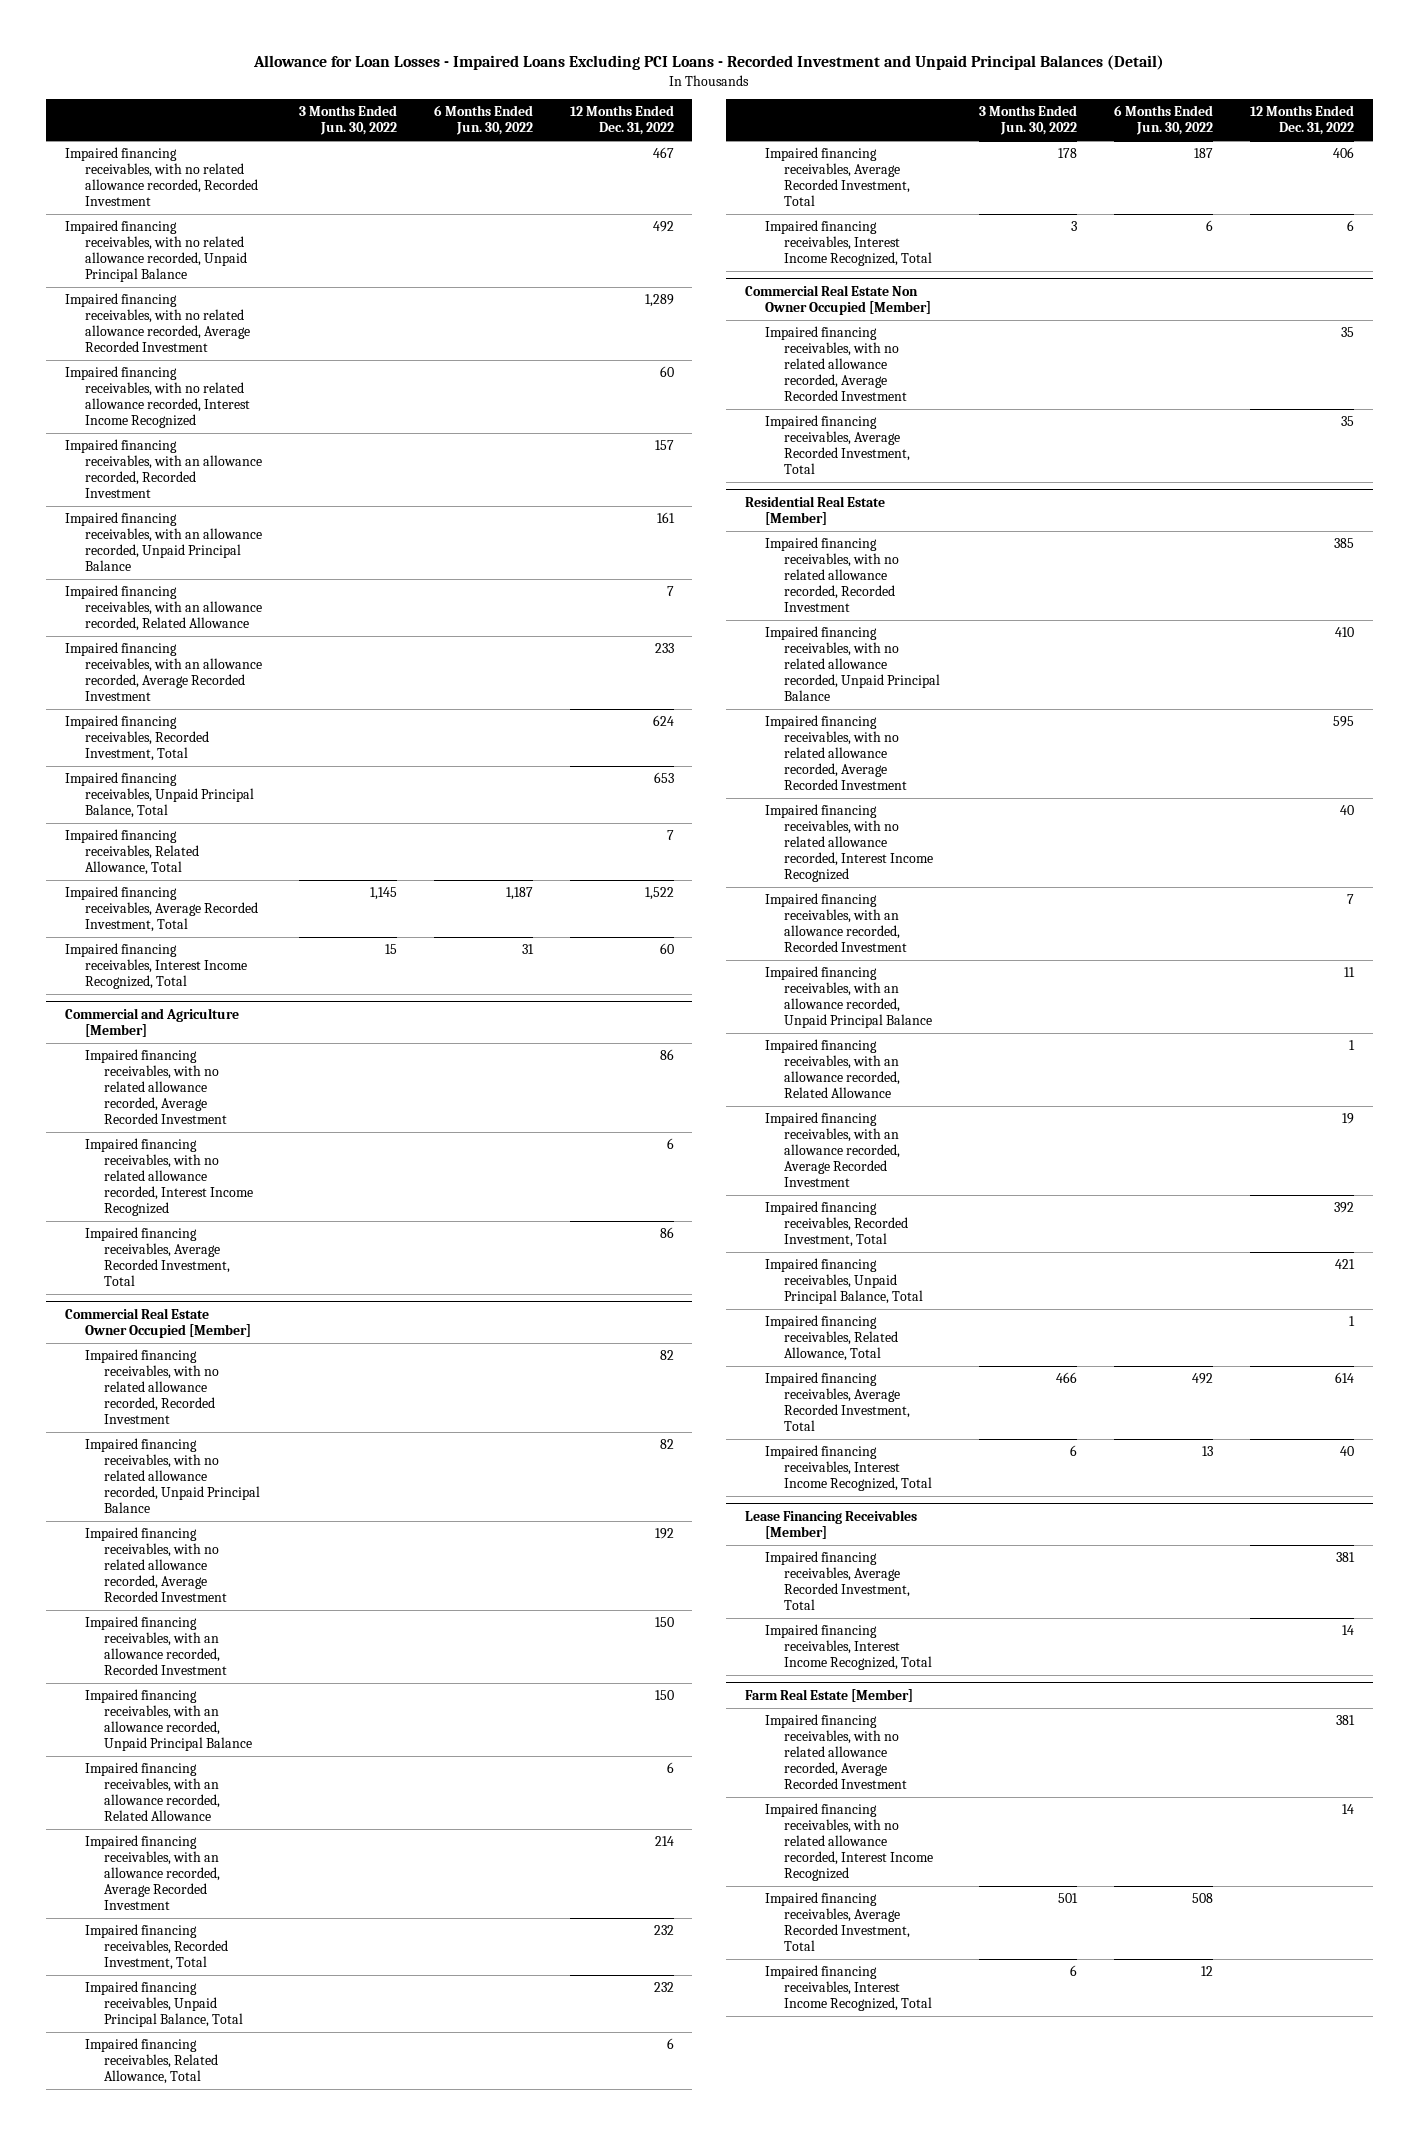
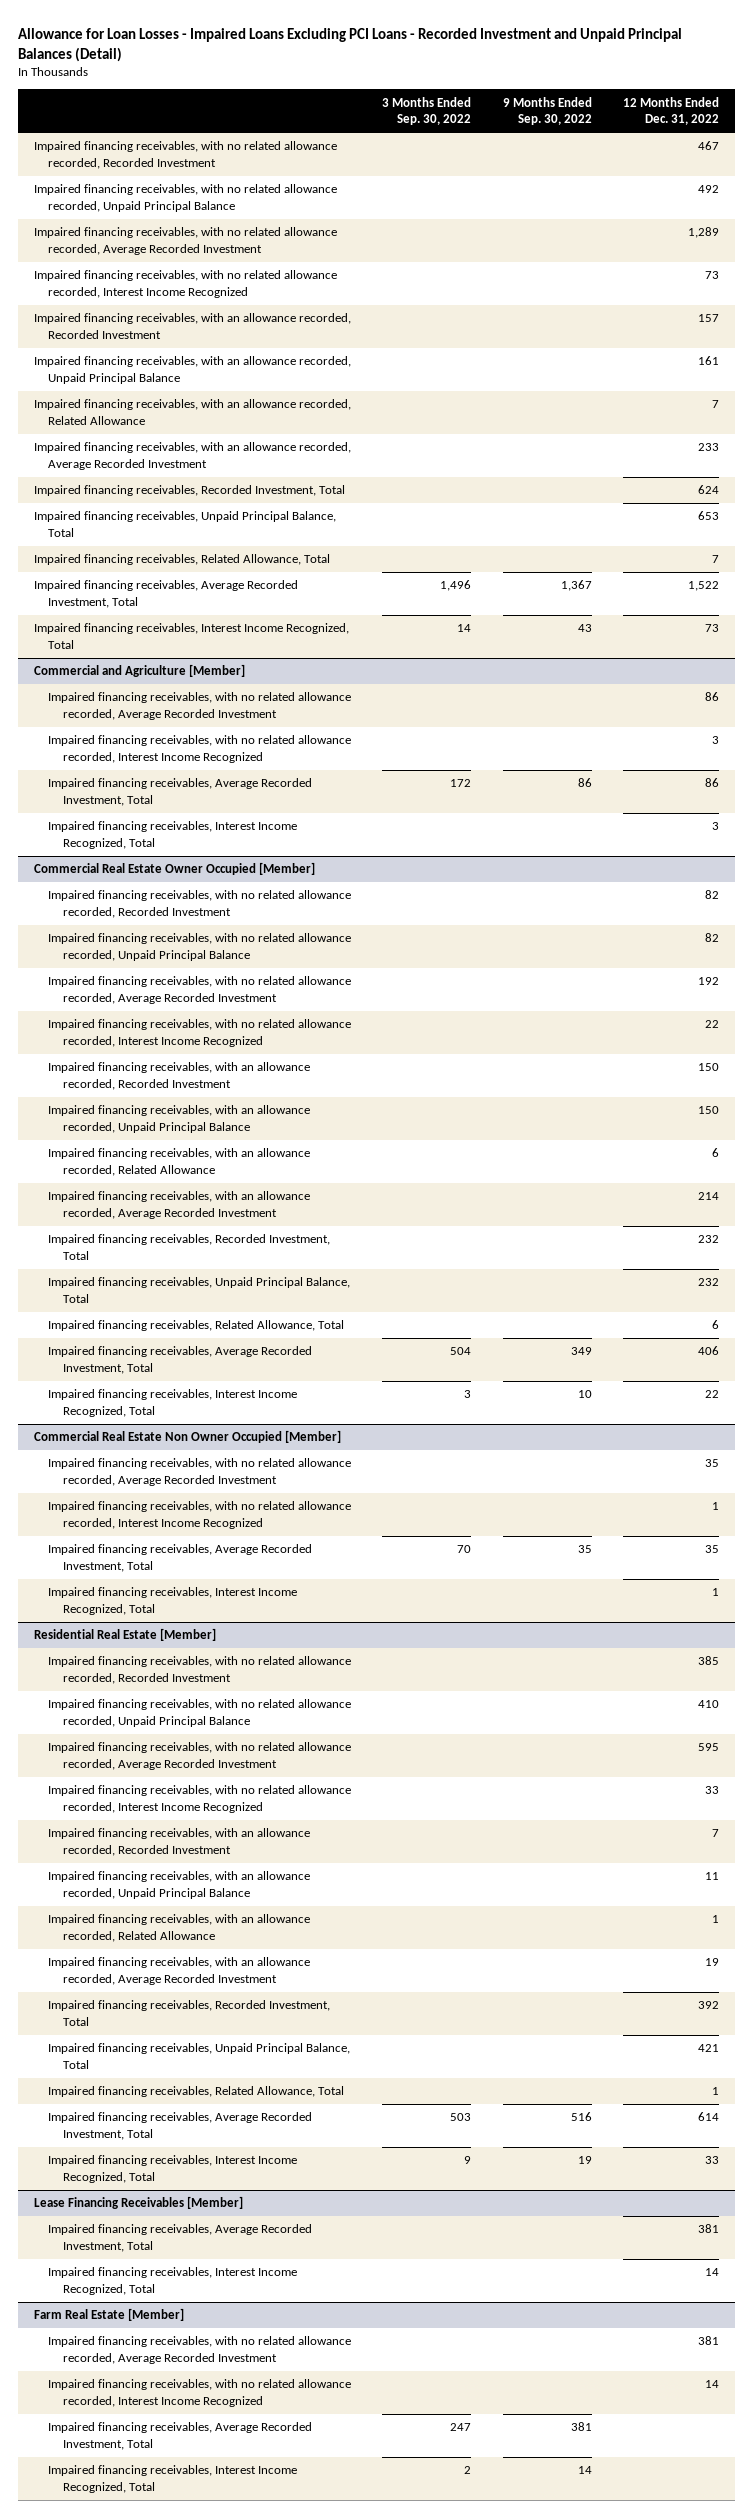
[298,105,397,136] 3 Months Ended Jun. 30, 2022 -> none
[433,105,533,136] 6 Months Ended Jun. 30, 2022 -> none
none -> [382,96,472,126] 3 Months Ended Sep. 30, 2022
none -> [502,96,592,126] 9 Months Ended Sep. 30, 2022
[659,366,674,378] 60 -> [705,271,720,280] 73
[659,943,674,955] 60 -> [705,624,720,633] 73
[666,1138,674,1150] 6 -> [712,736,720,745] 3
none -> [48,821,298,849] Impaired financing receivables, Interest Income Recognized, Total
none -> [48,1019,352,1047] Impaired financing receivables, with no related allowance recorded, Interest Income Recognized
[1346,220,1354,232] 6 -> [705,1390,720,1399] 22
none -> [48,1501,352,1529] Impaired financing receivables, with no related allowance recorded, Interest Income Recognized
none -> [48,1587,298,1615] Impaired financing receivables, Interest Income Recognized, Total
[1339,805,1354,816] 40 -> [705,1786,720,1795] 33
[1339,1446,1354,1457] 40 -> [705,2156,720,2165] 33

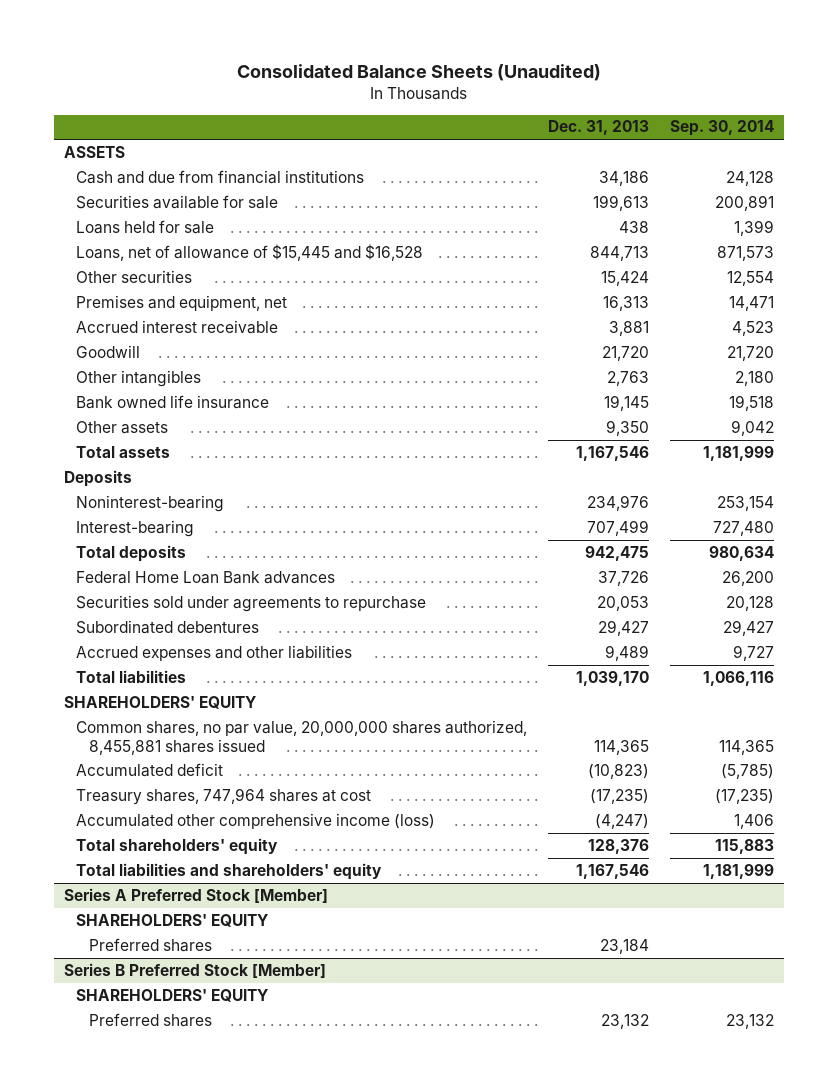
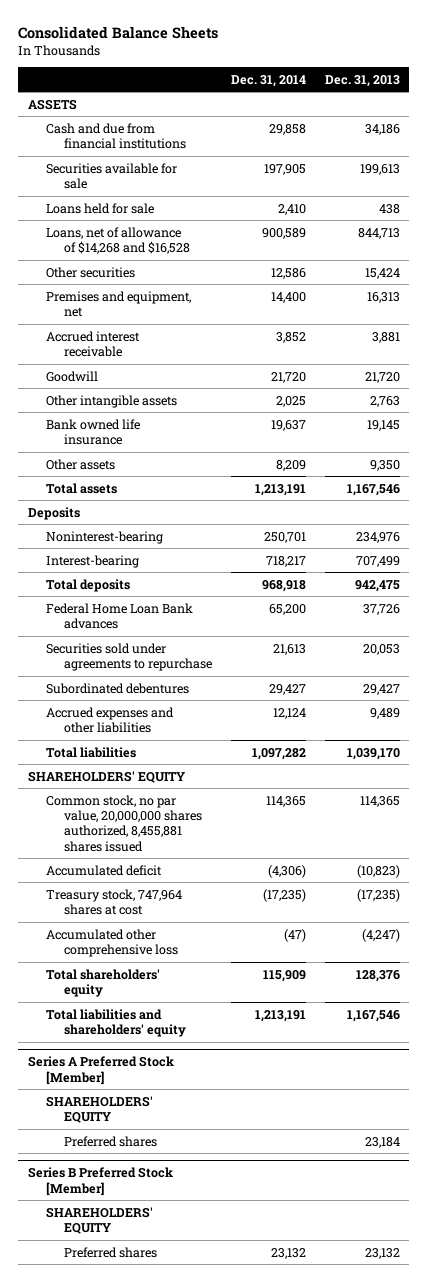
[236,63,601,81] Consolidated Balance Sheets (Unaudited) -> [18,25,219,39] Consolidated Balance Sheets
[669,120,774,137] Sep. 30, 2014 -> none
none -> [231,74,307,87] Dec. 31, 2014
[76,243,424,261] Loans, net of allowance of $15,445 and $16,528 -> [45,226,191,254] Loans, net of allowance of $14,268 and $16,528
[76,369,202,387] Other intangibles -> [45,394,177,408] Other intangible assets
[76,719,528,755] Common shares, no par value, 20,000,000 shares authorized, 8,455,881 shares issued -> [45,794,203,852] Common stock, no par value, 20,000,000 shares authorized, 8,455,881 shares issued
[76,787,372,805] Treasury shares, 747,964 shares at cost -> [45,888,182,915] Treasury stock, 747,964 shares at cost
[76,812,436,829] Accumulated other comprehensive income (loss) -> [45,928,179,957] Accumulated other comprehensive loss

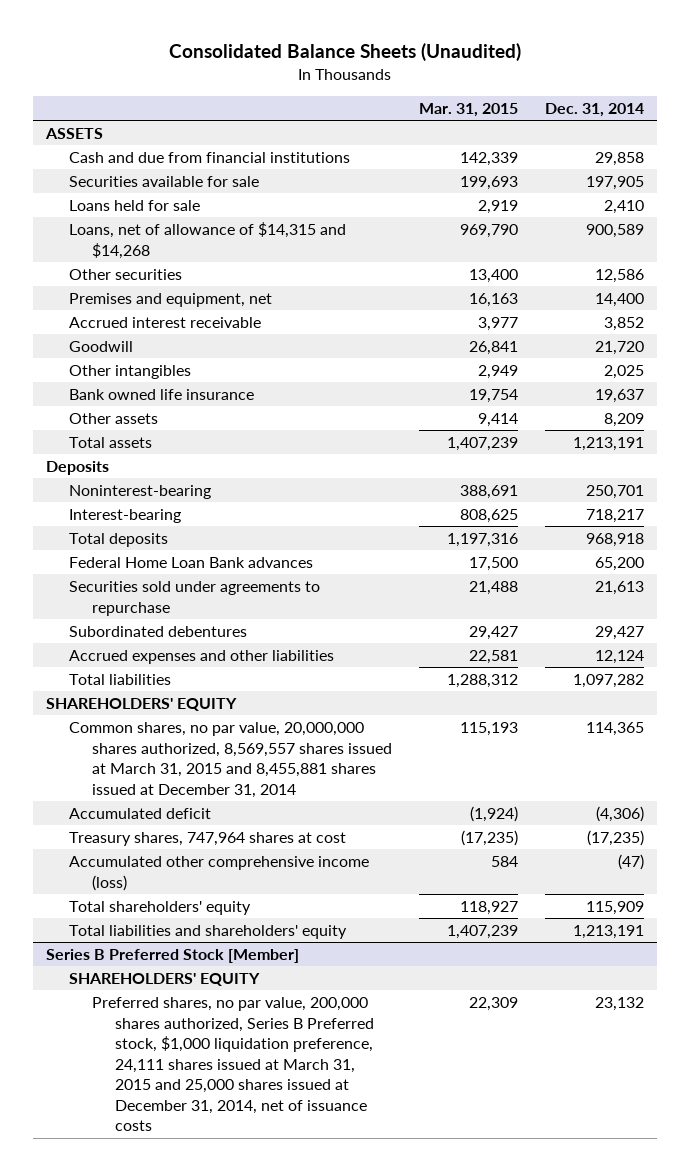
[18,25,219,39] Consolidated Balance Sheets -> [169,42,522,61] Consolidated Balance Sheets (Unaudited)
[324,74,400,87] Dec. 31, 2013 -> none
none -> [418,103,518,118] Mar. 31, 2015
[45,226,191,254] Loans, net of allowance of $14,268 and $16,528 -> [69,222,347,259] Loans, net of allowance of $14,315 and $14,268
[45,394,177,408] Other intangible assets -> [69,365,192,380] Other intangibles
[45,794,203,852] Common stock, no par value, 20,000,000 shares authorized, 8,455,881 shares issued -> [69,722,392,798] Common shares, no par value, 20,000,000 shares authorized, 8,569,557 shares issued at March 31, 2015 and 8,455,881 shares issued at December 31, 2014
[45,888,182,915] Treasury stock, 747,964 shares at cost -> [69,832,347,847] Treasury shares, 747,964 shares at cost
[45,928,179,957] Accumulated other comprehensive loss -> [69,856,370,891] Accumulated other comprehensive income (loss)
[27,1056,174,1085] Series A Preferred Stock [Member] -> none
[45,1095,153,1123] SHAREHOLDERS' EQUITY -> none
[64,1135,158,1147] Preferred shares -> none
[64,1246,158,1258] Preferred shares -> [91,997,374,1132] Preferred shares, no par value, 200,000 shares authorized, Series B Preferred stock, $1,000 liquidation preference, 24,111 shares issued at March 31, 2015 and 25,000 shares issued at December 31, 2014, net of issuance costs

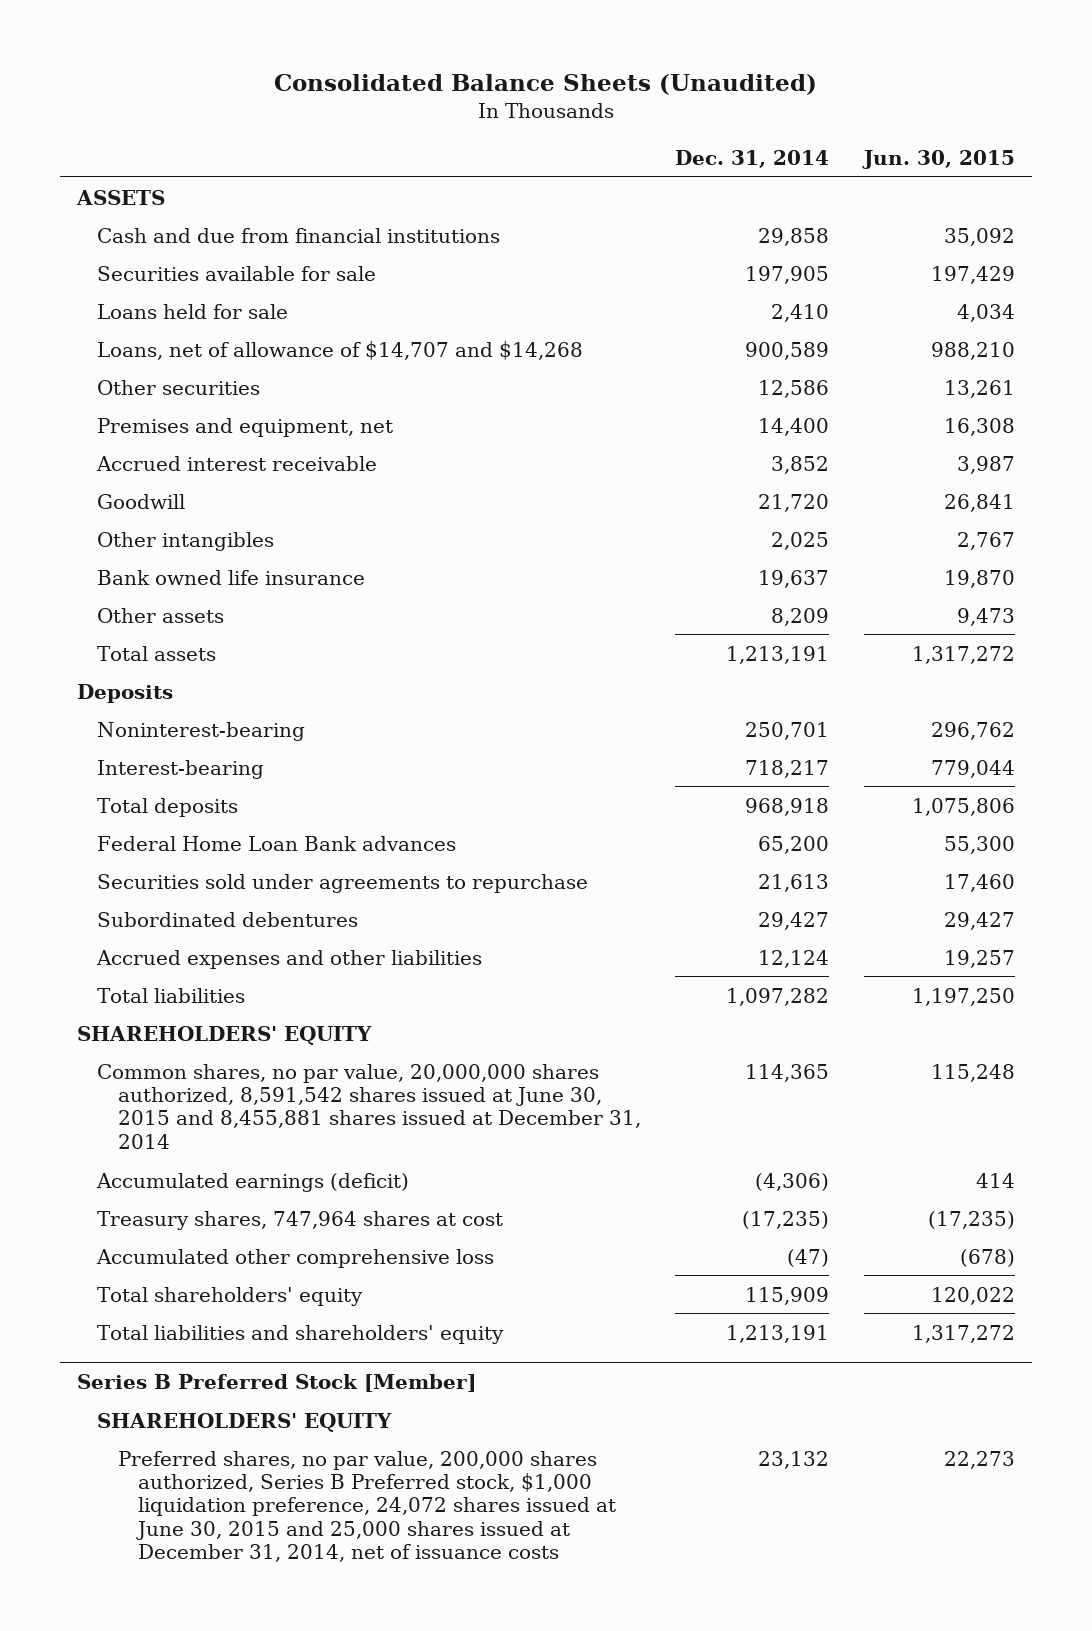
[418,103,518,118] Mar. 31, 2015 -> none
none -> [861,149,1015,169] Jun. 30, 2015
[69,222,347,259] Loans, net of allowance of $14,315 and $14,268 -> [97,340,584,360] Loans, net of allowance of $14,707 and $14,268
[69,722,392,798] Common shares, no par value, 20,000,000 shares authorized, 8,569,557 shares issued at March 31, 2015 and 8,455,881 shares issued at December 31, 2014 -> [97,1063,641,1149] Common shares, no par value, 20,000,000 shares authorized, 8,591,542 shares issued at June 30, 2015 and 8,455,881 shares issued at December 31, 2014
[69,808,212,820] Accumulated deficit -> [96,1172,410,1192] Accumulated earnings (deficit)
[69,856,370,891] Accumulated other comprehensive income (loss) -> [96,1248,495,1268] Accumulated other comprehensive loss
[91,997,374,1132] Preferred shares, no par value, 200,000 shares authorized, Series B Preferred stock, $1,000 liquidation preference, 24,111 shares issued at March 31, 2015 and 25,000 shares issued at December 31, 2014, net of issuance costs -> [117,1450,617,1563] Preferred shares, no par value, 200,000 shares authorized, Series B Preferred stock, $1,000 liquidation preference, 24,072 shares issued at June 30, 2015 and 25,000 shares issued at December 31, 2014, net of issuance costs

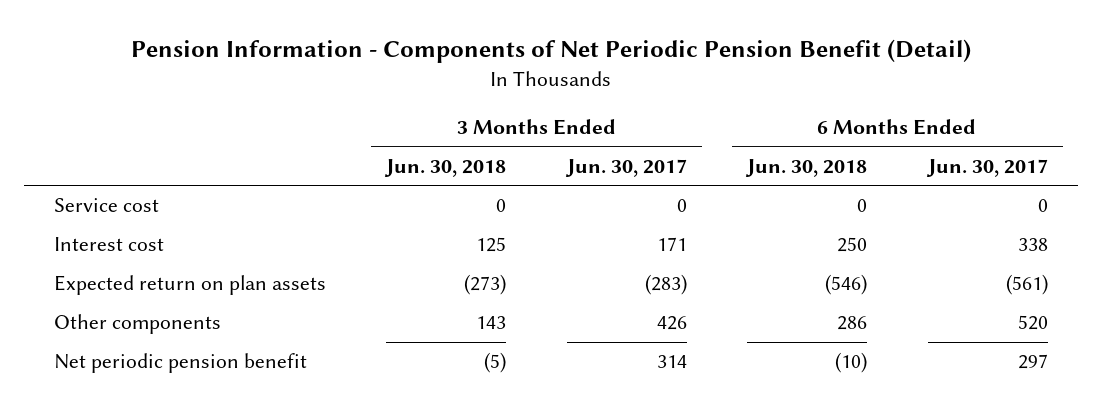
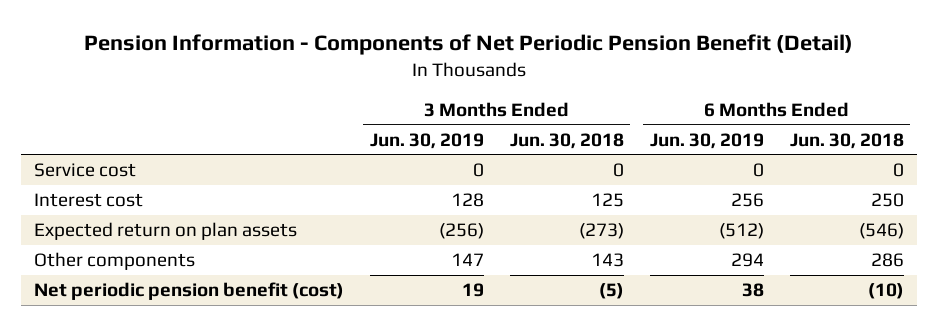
[564,158,687,177] Jun. 30, 2017 -> none
[925,158,1048,177] Jun. 30, 2017 -> none
none -> [369,132,484,149] Jun. 30, 2019
none -> [649,132,764,149] Jun. 30, 2019
[54,353,308,374] Net periodic pension benefit -> [33,281,344,300] Net periodic pension benefit (cost)

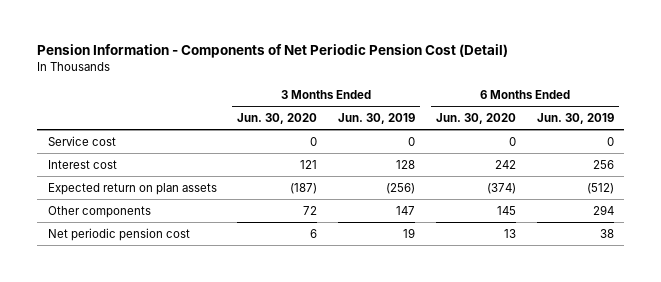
[83,34,853,56] Pension Information - Components of Net Periodic Pension Benefit (Detail) -> [37,44,509,59] Pension Information - Components of Net Periodic Pension Cost (Detail)
[509,132,624,149] Jun. 30, 2018 -> none
[789,132,904,149] Jun. 30, 2018 -> none
none -> [237,113,318,125] Jun. 30, 2020
none -> [435,113,516,125] Jun. 30, 2020
[33,281,344,300] Net periodic pension benefit (cost) -> [47,227,190,241] Net periodic pension cost

